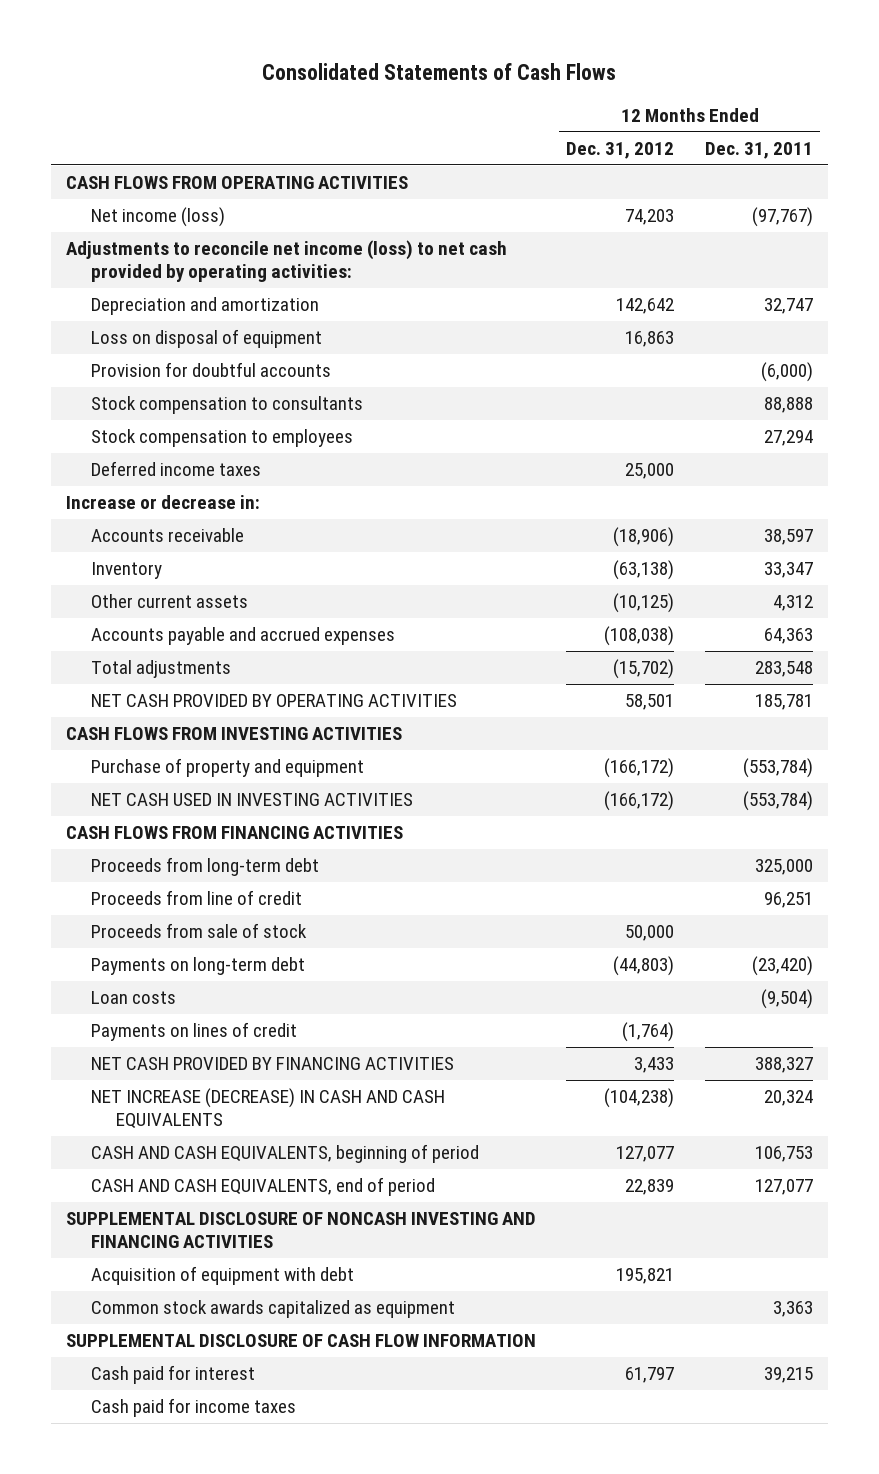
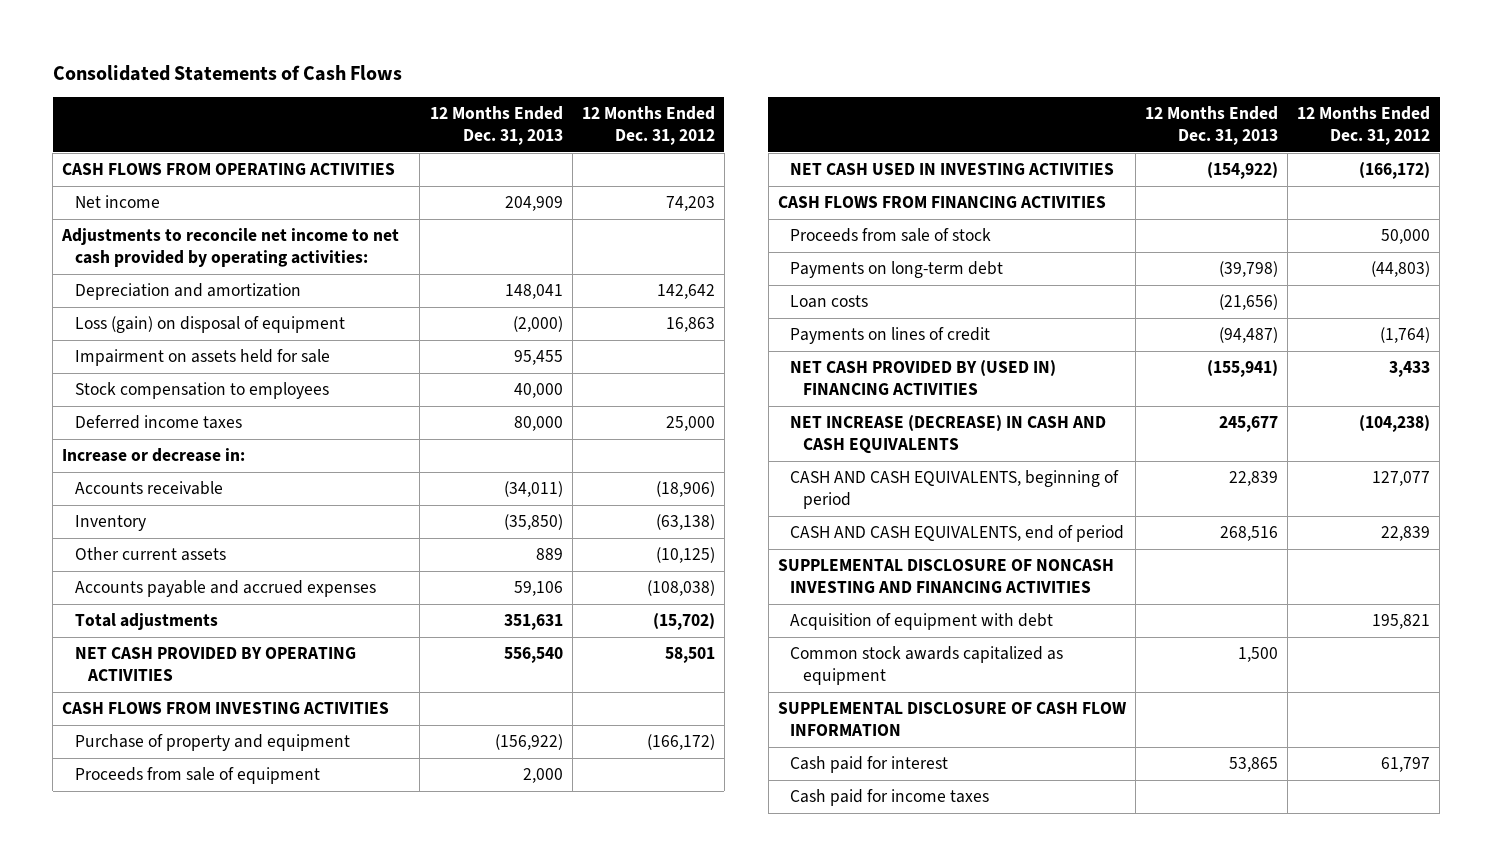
[704,142,813,160] Dec. 31, 2011 -> none
none -> [429,106,563,146] 12 Months Ended Dec. 31, 2013
[90,207,225,228] Net income (loss) -> [75,195,161,209] Net income
[66,240,508,283] Adjustments to reconcile net income (loss) to net cash provided by operating activities: -> [61,228,400,268] Adjustments to reconcile net income to net cash provided by operating activities:
[90,362,331,378] Provision for doubtful accounts -> none
[90,396,363,415] Stock compensation to consultants -> none
[90,329,322,349] Loss on disposal of equipment -> [75,316,346,334] Loss (gain) on disposal of equipment
none -> [75,349,331,367] Impairment on assets held for sale
none -> [75,767,321,785] Proceeds from sale of equipment
[90,857,319,877] Proceeds from long-term debt -> none
[90,890,302,906] Proceeds from line of credit -> none
[90,1057,454,1071] NET CASH PROVIDED BY FINANCING ACTIVITIES -> [790,360,1057,396] NET CASH PROVIDED BY (USED IN) FINANCING ACTIVITIES

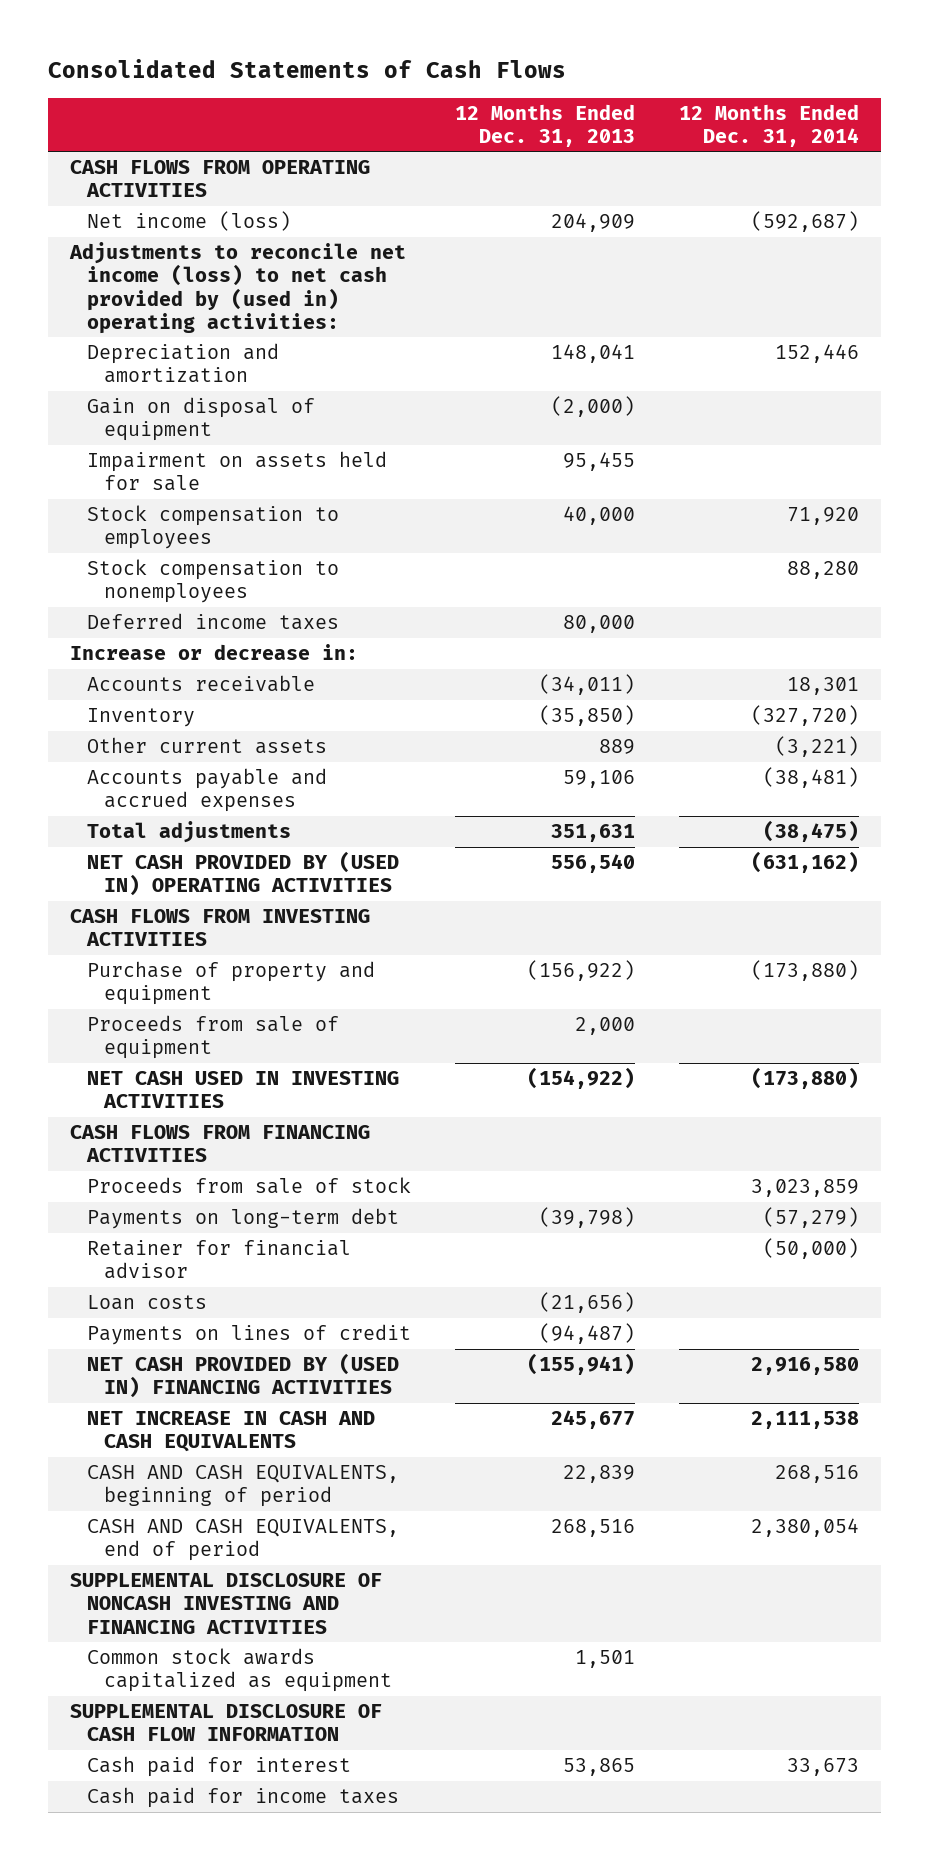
[581,106,715,146] 12 Months Ended Dec. 31, 2012 -> none
none -> [679,103,860,147] 12 Months Ended Dec. 31, 2014
[75,195,161,209] Net income -> [87,211,292,232] Net income (loss)
[61,228,400,268] Adjustments to reconcile net income to net cash provided by operating activities: -> [69,242,407,334] Adjustments to reconcile net income (loss) to net cash provided by (used in) operating activities:
[75,316,346,334] Loss (gain) on disposal of equipment -> [87,397,316,442] Gain on disposal of equipment
none -> [87,559,340,604] Stock compensation to nonemployees
[75,647,357,682] NET CASH PROVIDED BY OPERATING ACTIVITIES -> [87,851,400,897] NET CASH PROVIDED BY (USED IN) OPERATING ACTIVITIES
none -> [87,1240,352,1280] Retainer for financial advisor
[790,415,1107,455] NET INCREASE (DECREASE) IN CASH AND CASH EQUIVALENTS -> [87,1411,376,1453] NET INCREASE IN CASH AND CASH EQUIVALENTS
[790,613,1054,631] Acquisition of equipment with debt -> none
[1237,647,1278,663] 1,500 -> [575,1650,636,1669] 1,501

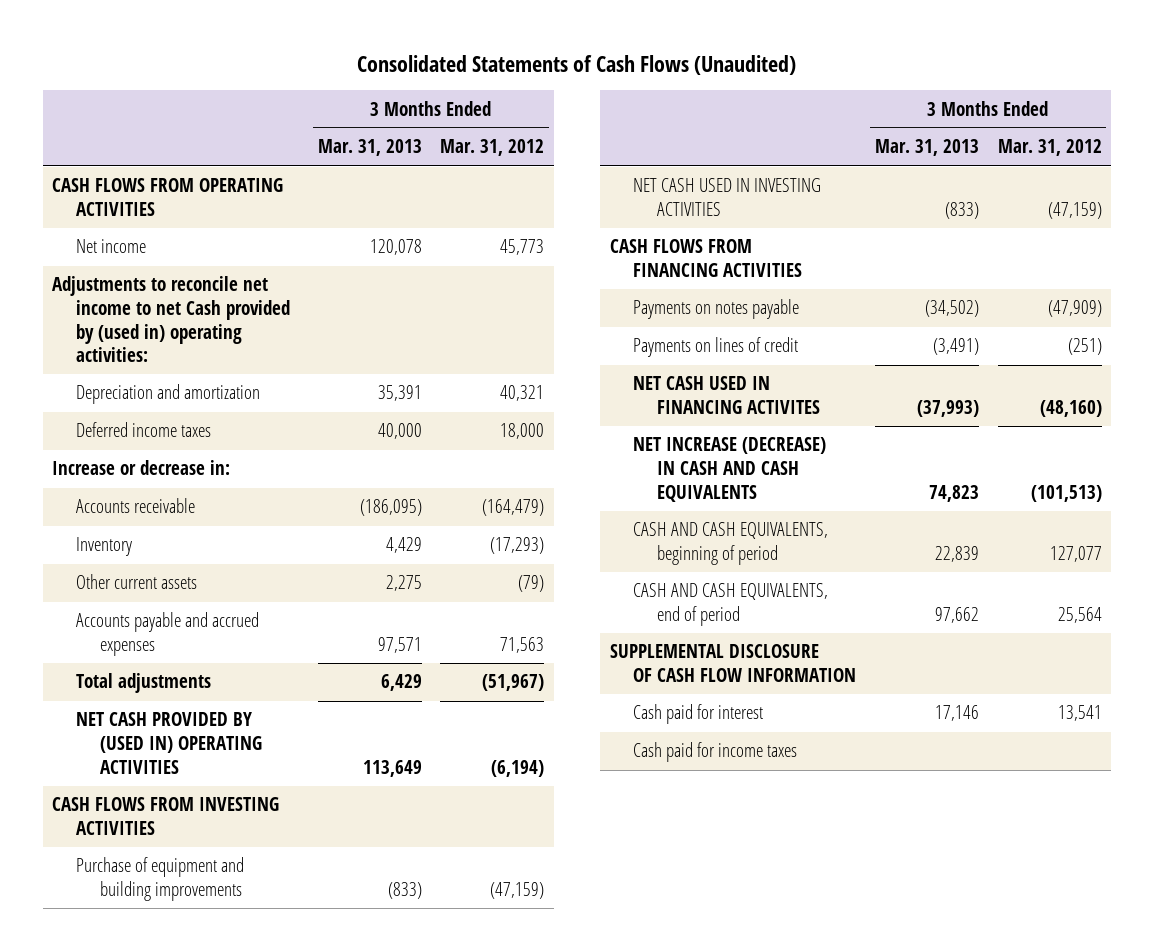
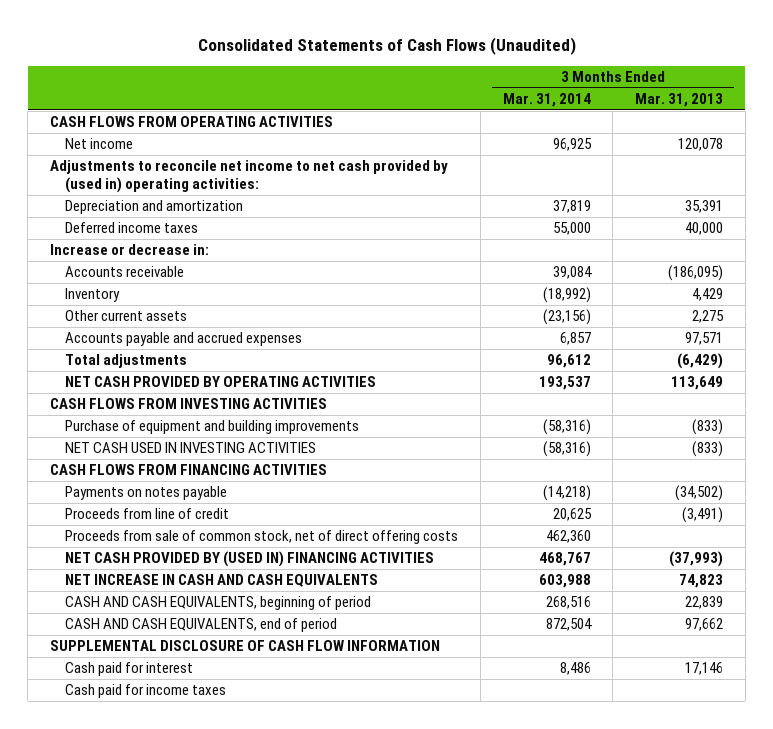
[440,139,545,157] Mar. 31, 2012 -> none
none -> [502,92,591,107] Mar. 31, 2014
[52,276,291,363] Adjustments to reconcile net income to net Cash provided by (used in) operating activities: -> [49,160,448,193] Adjustments to reconcile net income to net cash provided by (used in) operating activities:
[380,674,422,692] 6,429 -> [677,353,724,370] (6,429)
[76,712,263,774] NET CASH PROVIDED BY (USED IN) OPERATING ACTIVITIES -> [65,376,377,388] NET CASH PROVIDED BY OPERATING ACTIVITIES
[633,337,799,358] Payments on lines of credit -> [65,508,230,520] Proceeds from line of credit
none -> [65,530,459,545] Proceeds from sale of common stock, net of direct offering costs
[633,376,821,414] NET CASH USED IN FINANCING ACTIVITES -> [65,551,435,568] NET CASH PROVIDED BY (USED IN) FINANCING ACTIVITIES
[633,437,827,502] NET INCREASE (DECREASE) IN CASH AND CASH EQUIVALENTS -> [65,574,379,588] NET INCREASE IN CASH AND CASH EQUIVALENTS

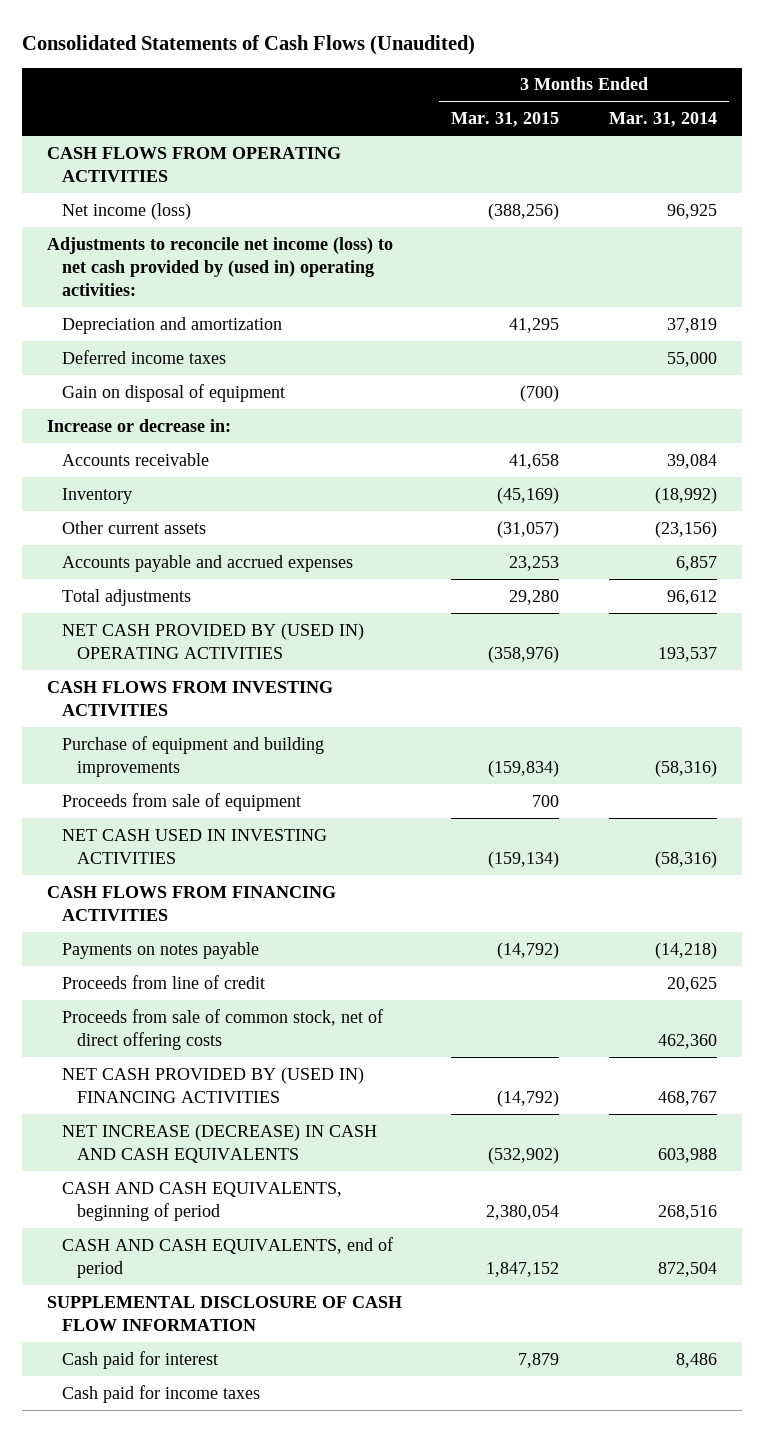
[635,92,724,107] Mar. 31, 2013 -> none
none -> [451,112,560,128] Mar. 31, 2015
[65,138,134,150] Net income -> [61,202,191,220] Net income (loss)
[49,160,448,193] Adjustments to reconcile net income to net cash provided by (used in) operating activities: -> [46,236,393,296] Adjustments to reconcile net income (loss) to net cash provided by (used in) operating activities:
none -> [61,383,285,402] Gain on disposal of equipment
[65,376,377,388] NET CASH PROVIDED BY OPERATING ACTIVITIES -> [61,622,364,659] NET CASH PROVIDED BY (USED IN) OPERATING ACTIVITIES
none -> [61,792,301,811] Proceeds from sale of equipment
[65,574,379,588] NET INCREASE IN CASH AND CASH EQUIVALENTS -> [61,1123,377,1163] NET INCREASE (DECREASE) IN CASH AND CASH EQUIVALENTS

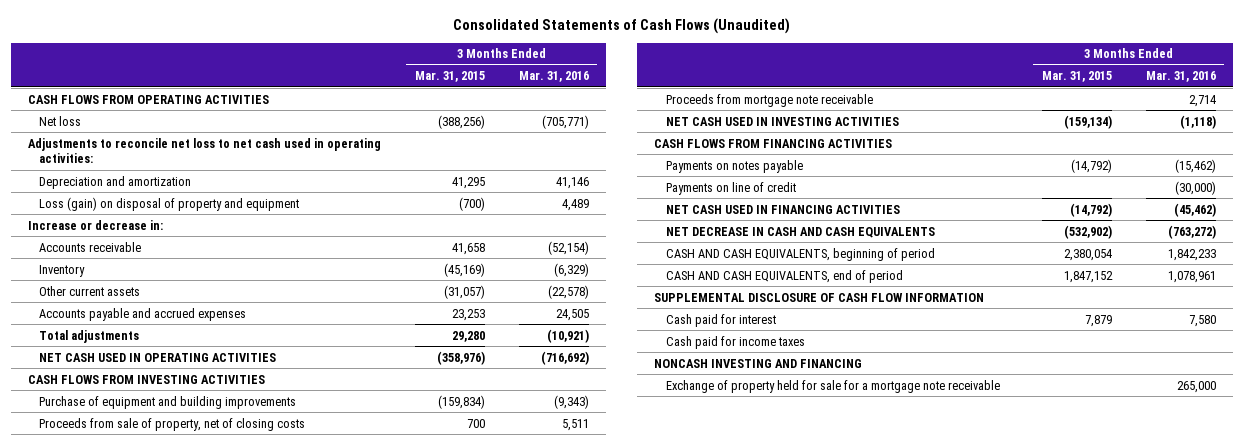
[609,112,718,128] Mar. 31, 2014 -> none
none -> [518,71,589,83] Mar. 31, 2016
[61,202,191,220] Net income (loss) -> [39,115,82,126] Net loss
[46,236,393,296] Adjustments to reconcile net income (loss) to net cash provided by (used in) operating activities: -> [27,137,381,164] Adjustments to reconcile net loss to net cash used in operating activities:
[61,349,226,364] Deferred income taxes -> none
[61,383,285,402] Gain on disposal of equipment -> [39,196,300,211] Loss (gain) on disposal of property and equipment
[61,622,364,659] NET CASH PROVIDED BY (USED IN) OPERATING ACTIVITIES -> [39,352,277,362] NET CASH USED IN OPERATING ACTIVITIES
[61,792,301,811] Proceeds from sale of equipment -> [39,417,306,431] Proceeds from sale of property, net of closing costs
none -> [666,93,874,107] Proceeds from mortgage note receivable
[61,1008,383,1050] Proceeds from sale of common stock, net of direct offering costs -> none
[61,974,265,989] Proceeds from line of credit -> [666,181,797,195] Payments on line of credit
[61,1066,364,1103] NET CASH PROVIDED BY (USED IN) FINANCING ACTIVITIES -> [666,204,901,214] NET CASH USED IN FINANCING ACTIVITIES
[61,1123,377,1163] NET INCREASE (DECREASE) IN CASH AND CASH EQUIVALENTS -> [666,226,936,238] NET DECREASE IN CASH AND CASH EQUIVALENTS
none -> [654,358,863,368] NONCASH INVESTING AND FINANCING
none -> [666,379,1001,393] Exchange of property held for sale for a mortgage note receivable

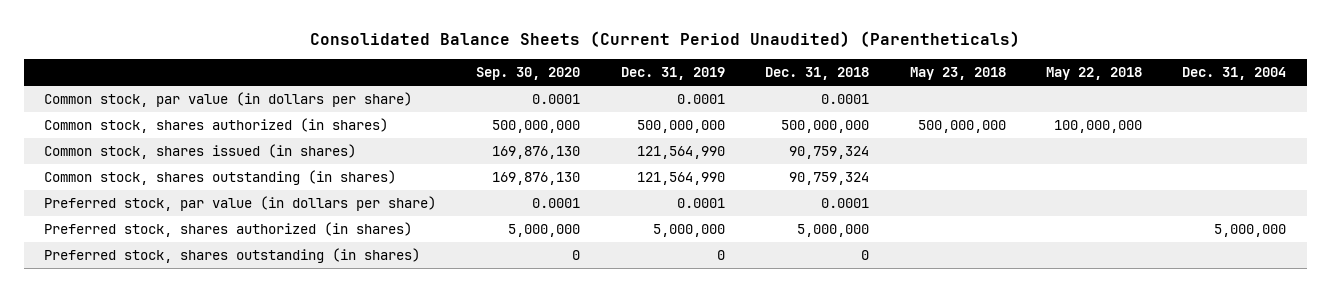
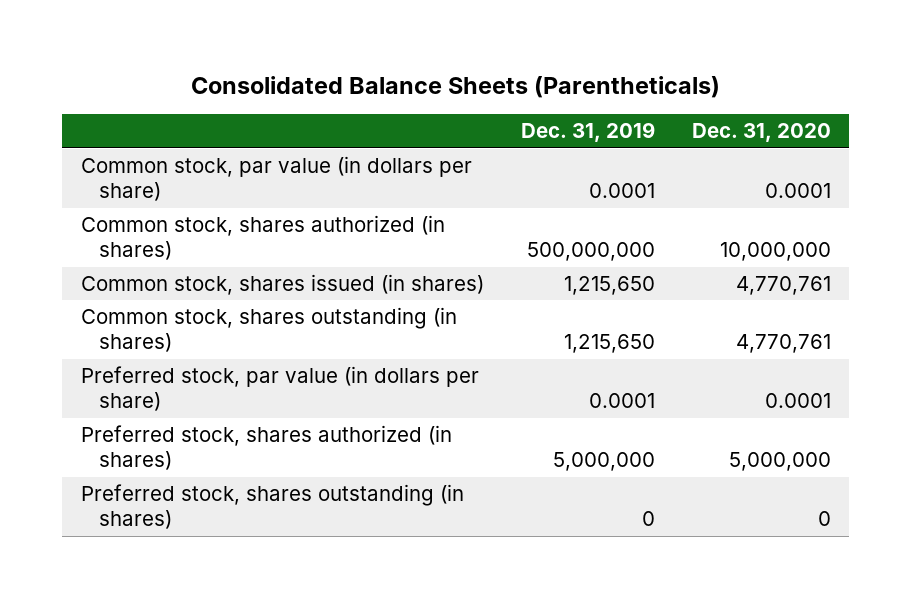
[310,31,1021,48] Consolidated Balance Sheets (Current Period Unaudited) (Parentheticals) -> [190,75,720,98] Consolidated Balance Sheets (Parentheticals)
[476,67,581,81] Sep. 30, 2020 -> none
[765,67,870,81] Dec. 31, 2018 -> none
[909,67,1006,81] May 23, 2018 -> none
[1045,67,1142,81] May 22, 2018 -> none
[1182,67,1287,81] Dec. 31, 2004 -> none
none -> [691,123,831,143] Dec. 31, 2020
[636,146,725,160] 121,564,990 -> [563,276,655,296] 1,215,650
[636,172,725,186] 121,564,990 -> [563,334,655,354] 1,215,650

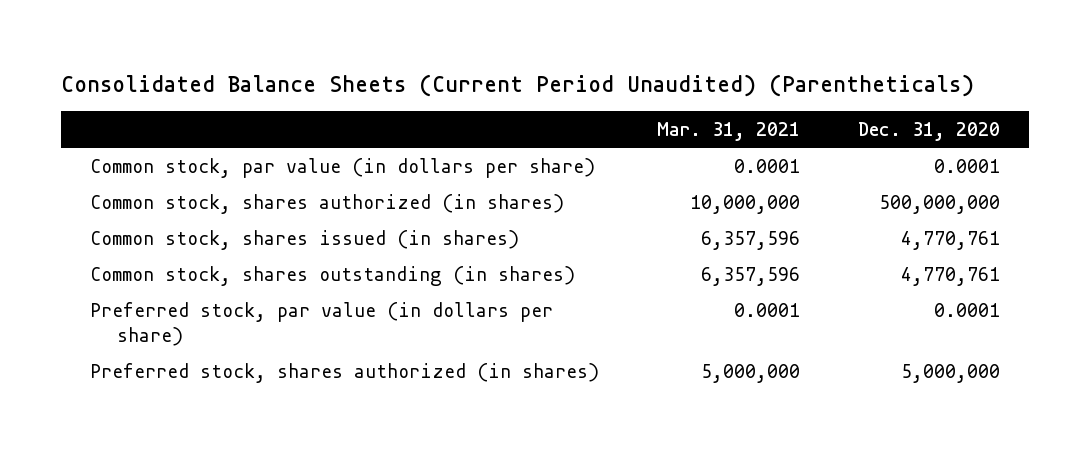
[190,75,720,98] Consolidated Balance Sheets (Parentheticals) -> [61,73,975,97] Consolidated Balance Sheets (Current Period Unaudited) (Parentheticals)
[520,122,655,143] Dec. 31, 2019 -> none
none -> [657,122,801,142] Mar. 31, 2021
[719,242,831,262] 10,000,000 -> [879,194,1001,214] 500,000,000
[80,484,464,530] Preferred stock, shares outstanding (in shares) -> none

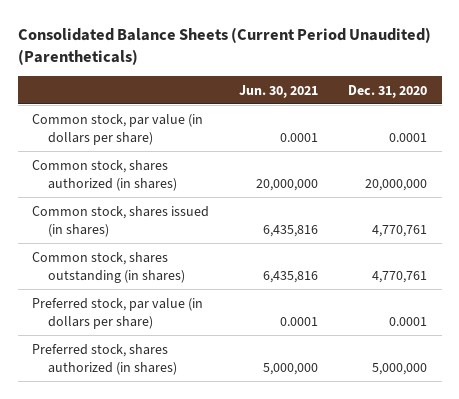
[657,122,801,142] Mar. 31, 2021 -> none
none -> [239,84,319,98] Jun. 30, 2021
[879,194,1001,214] 500,000,000 -> [364,178,427,191] 20,000,000

